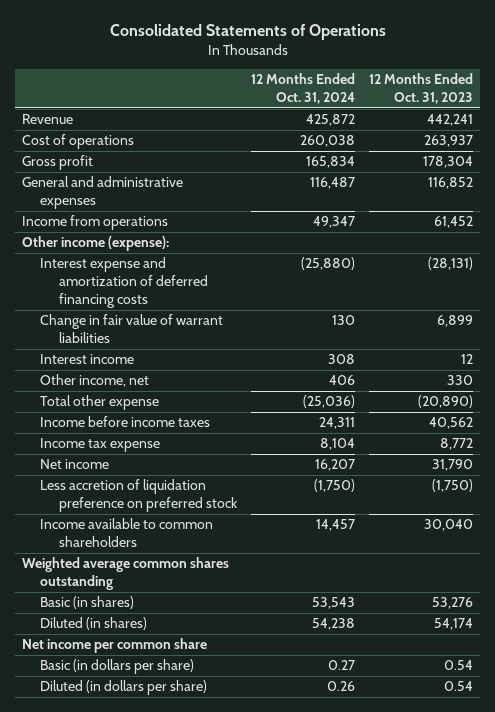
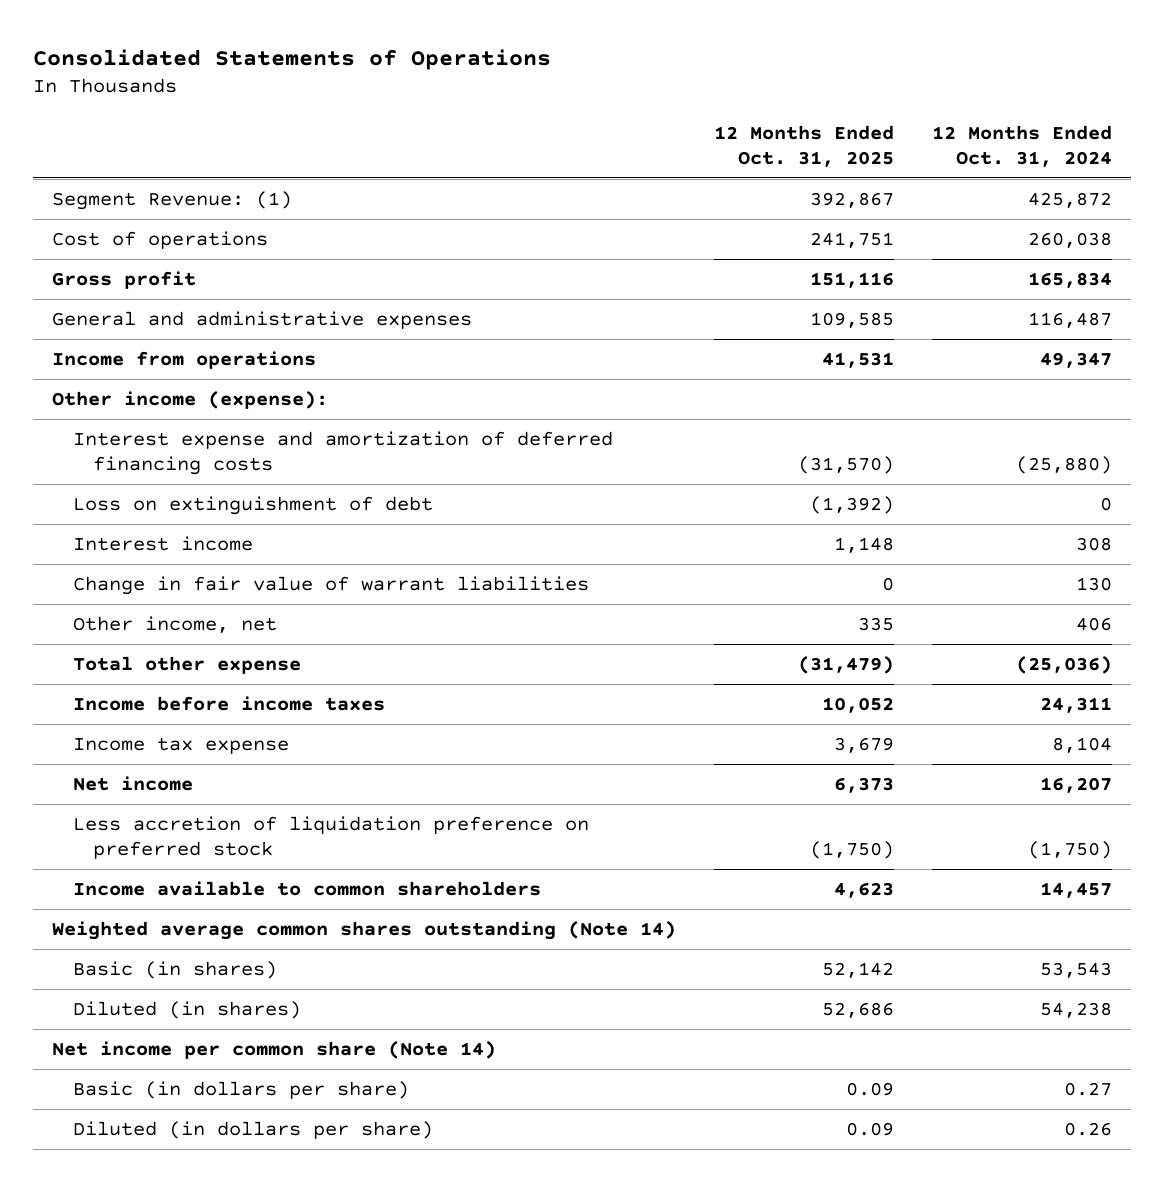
[369,73,474,105] 12 Months Ended Oct. 31, 2023 -> none
none -> [714,124,895,167] 12 Months Ended Oct. 31, 2025
[22,114,74,125] Revenue -> [52,191,293,211] Segment Revenue: (1)
none -> [72,496,433,516] Loss on extinguishment of debt
[40,314,224,344] Change in fair value of warrant liabilities -> [72,576,589,596] Change in fair value of warrant liabilities
[22,557,230,591] Weighted average common shares outstanding -> [52,921,677,941] Weighted average common shares outstanding (Note 14)
[22,638,208,654] Net income per common share -> [52,1041,497,1060] Net income per common share (Note 14)

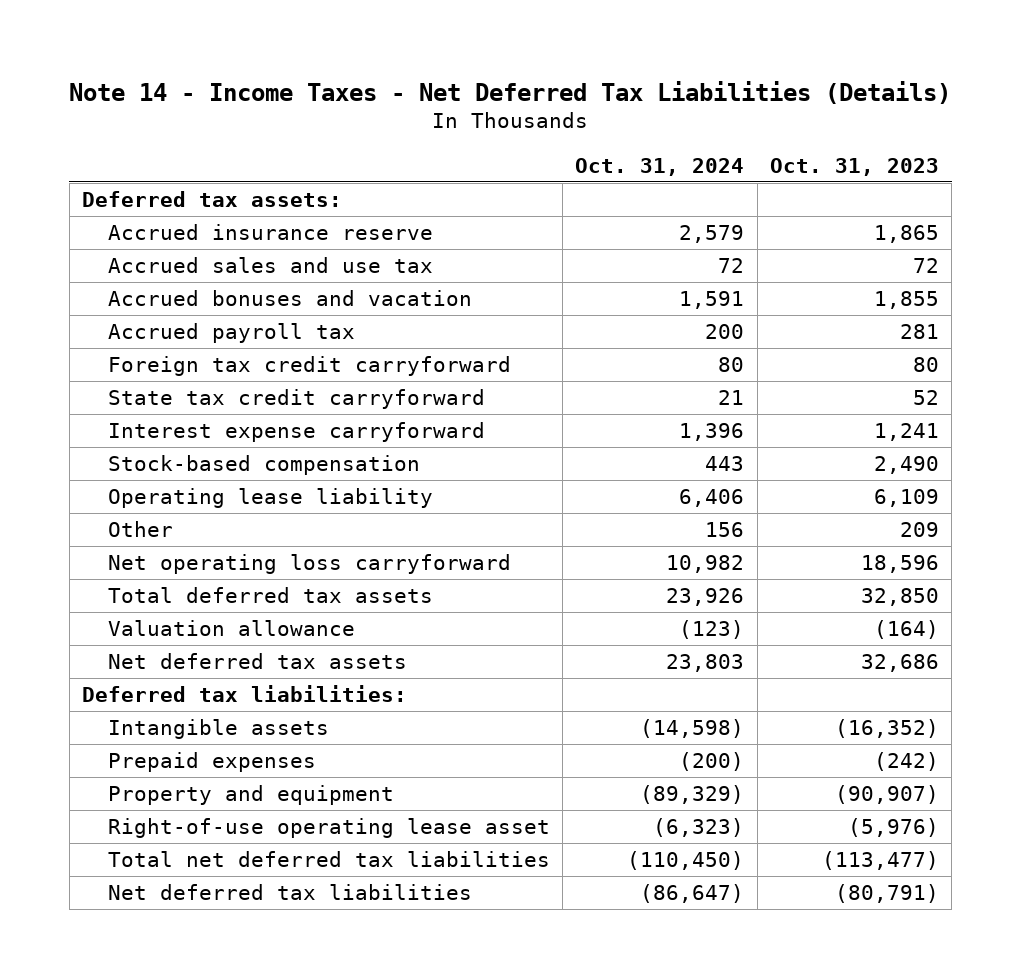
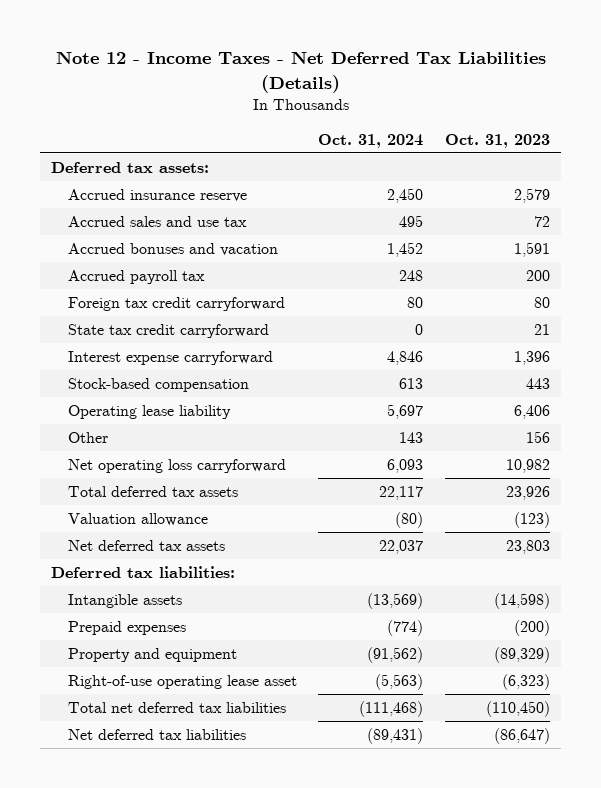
[69,80,952,104] Note 14 - Income Taxes - Net Deferred Tax Liabilities (Details) -> [55,51,546,93] Note 12 - Income Taxes - Net Deferred Tax Liabilities (Details)
[679,224,745,243] 2,579 -> [387,188,424,204] 2,450
[873,224,939,243] 1,865 -> [514,188,551,204] 2,579
[718,257,745,273] 72 -> [399,215,424,228] 495
[679,290,745,309] 1,591 -> [387,242,424,258] 1,452
[873,290,939,309] 1,855 -> [514,242,551,258] 1,591
[705,323,745,339] 200 -> [399,270,424,282] 248
[899,323,939,339] 281 -> [526,270,551,282] 200
[718,389,745,405] 21 -> [415,324,424,336] 0
[912,389,939,405] 52 -> [534,324,551,336] 21
[679,422,745,441] 1,396 -> [387,351,424,366] 4,846
[873,422,939,441] 1,241 -> [514,351,551,366] 1,396
[705,455,745,471] 443 -> [399,378,424,390] 613
[873,455,939,474] 2,490 -> [526,378,551,390] 443
[679,488,745,507] 6,406 -> [387,404,424,420] 5,697
[873,488,939,507] 6,109 -> [514,405,551,420] 6,406
[705,521,745,537] 156 -> [399,432,424,444] 143
[899,521,939,537] 209 -> [526,431,551,444] 156
[666,554,745,573] 10,982 -> [387,459,424,474] 6,093
[860,554,939,573] 18,596 -> [506,459,551,474] 10,982
[666,587,745,606] 23,926 -> [379,486,424,501] 22,117
[860,587,939,606] 32,850 -> [506,486,551,501] 23,926
[679,619,745,639] (123) -> [395,512,424,529] (80)
[873,619,939,639] (164) -> [514,512,551,529] (123)
[666,653,745,672] 23,803 -> [379,540,424,555] 22,037
[860,653,939,672] 32,686 -> [506,540,551,555] 23,803
[640,718,745,738] (14,598) -> [367,593,424,610] (13,569)
[834,718,939,738] (16,352) -> [494,593,551,610] (14,598)
[679,751,745,771] (200) -> [387,620,424,637] (774)
[873,751,939,771] (242) -> [514,620,551,637] (200)
[640,784,745,804] (89,329) -> [367,647,424,664] (91,562)
[834,784,939,804] (90,907) -> [494,647,551,664] (89,329)
[653,817,745,837] (6,323) -> [375,674,424,691] (5,563)
[847,817,939,837] (5,976) -> [502,674,551,691] (6,323)
[627,850,745,870] (110,450) -> [359,701,424,718] (111,468)
[821,850,939,870] (113,477) -> [486,701,551,718] (110,450)
[640,883,745,903] (86,647) -> [367,728,424,745] (89,431)
[834,883,939,903] (80,791) -> [494,728,551,745] (86,647)

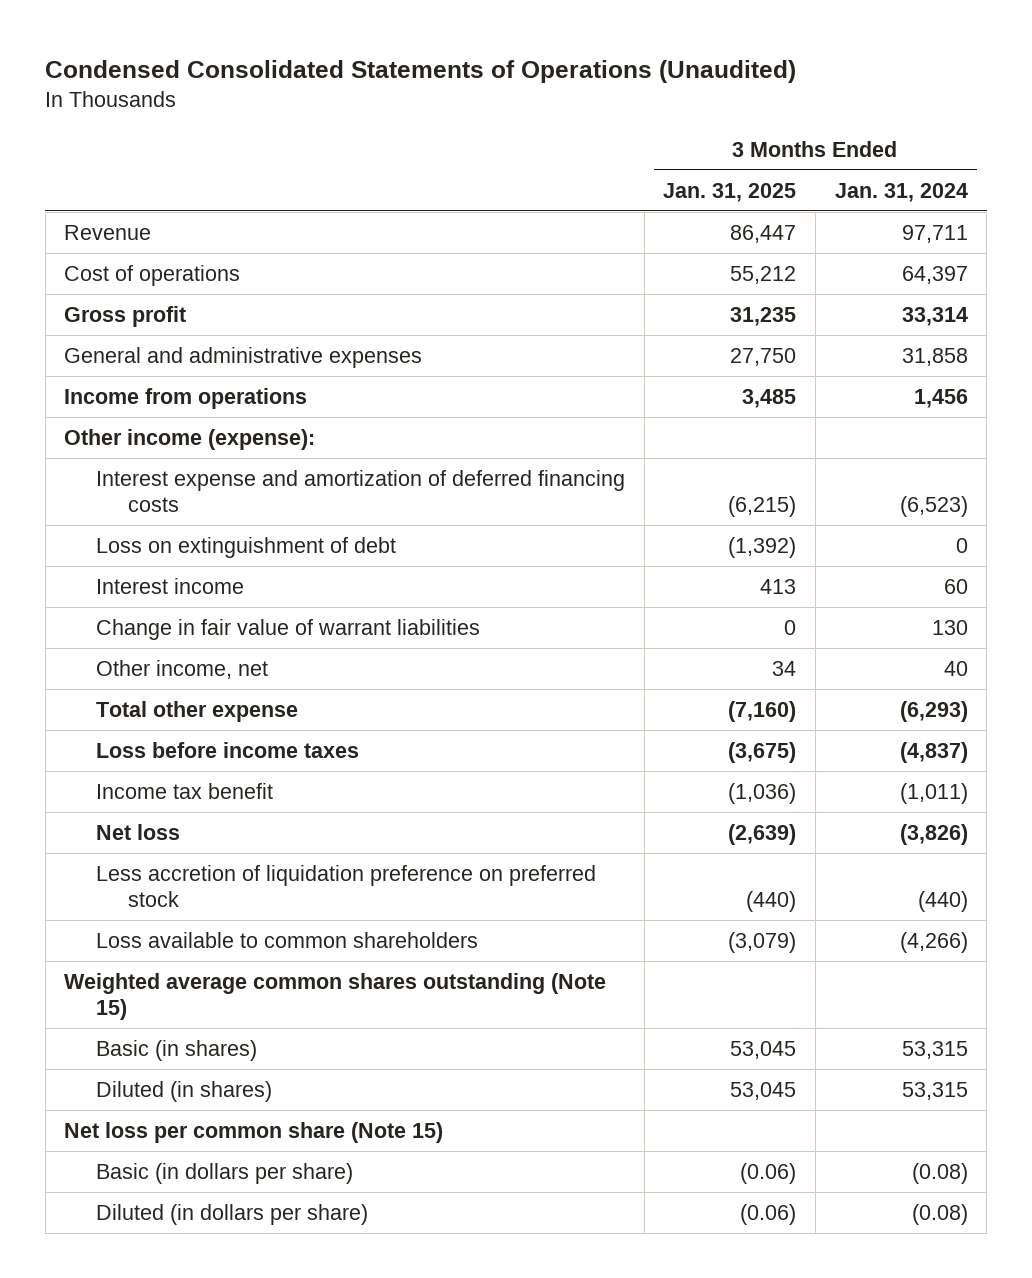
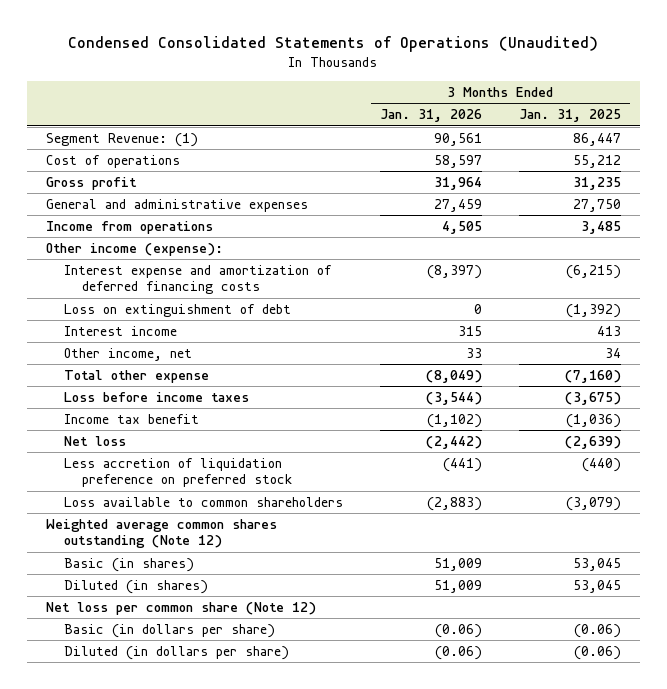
[834,182,968,202] Jan. 31, 2024 -> none
none -> [379,109,482,123] Jan. 31, 2026
[64,224,152,240] Revenue -> [45,132,198,147] Segment Revenue: (1)
[96,618,481,640] Change in fair value of warrant liabilities -> none
[64,972,607,1020] Weighted average common shares outstanding (Note 15) -> [45,518,277,549] Weighted average common shares outstanding (Note 12)
[64,1121,444,1143] Net loss per common share (Note 15) -> [45,601,316,615] Net loss per common share (Note 12)

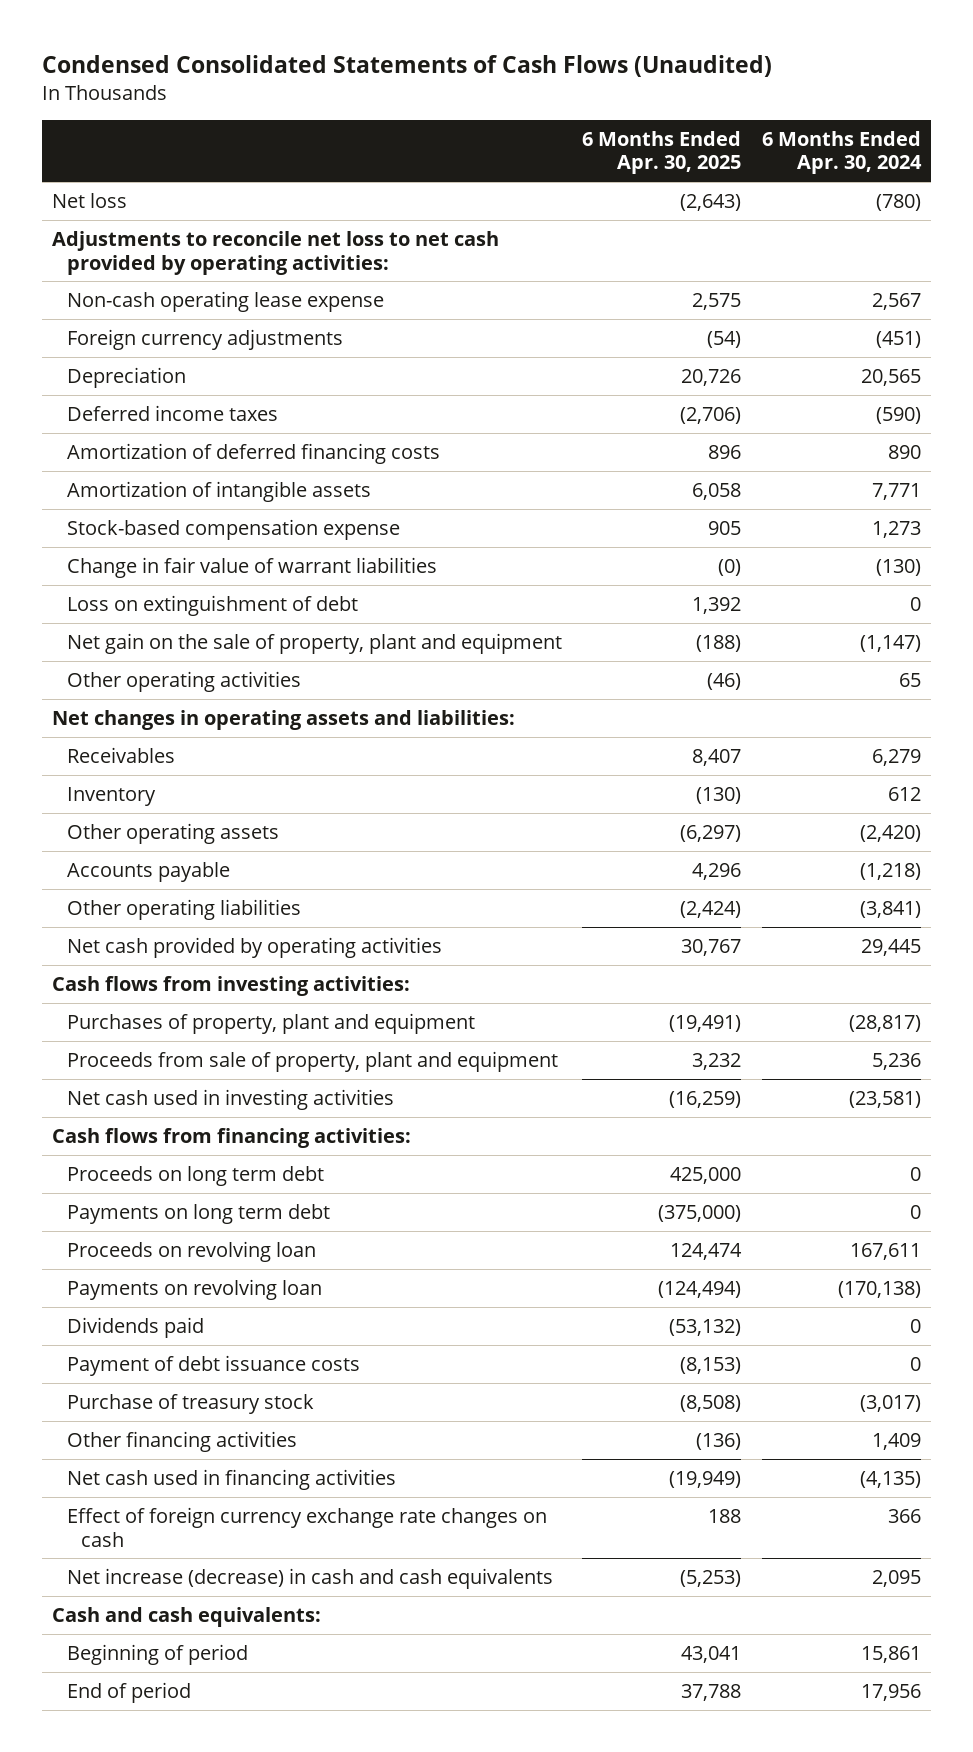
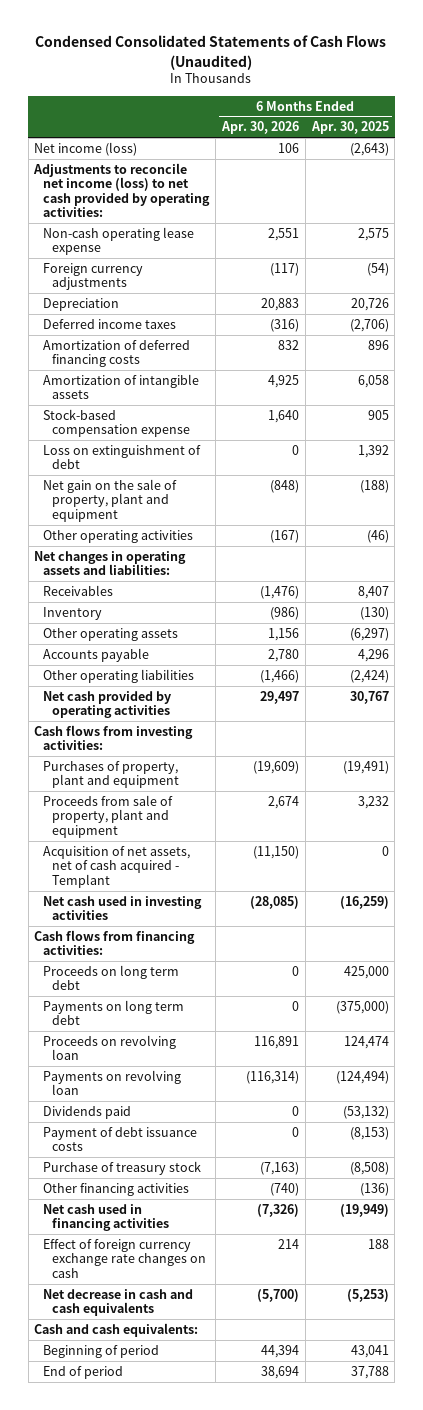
[761,130,922,175] 6 Months Ended Apr. 30, 2024 -> none
none -> [220,121,299,135] Apr. 30, 2026
[52,192,128,208] Net loss -> [34,141,138,156] Net income (loss)
[52,230,500,275] Adjustments to reconcile net loss to net cash provided by operating activities: -> [33,162,211,218] Adjustments to reconcile net income (loss) to net cash provided by operating activities:
[66,556,437,578] Change in fair value of warrant liabilities -> none
none -> [43,845,191,888] Acquisition of net assets, net of cash acquired - Templant
[66,1567,553,1589] Net increase (decrease) in cash and cash equivalents -> [43,1288,194,1317] Net decrease in cash and cash equivalents

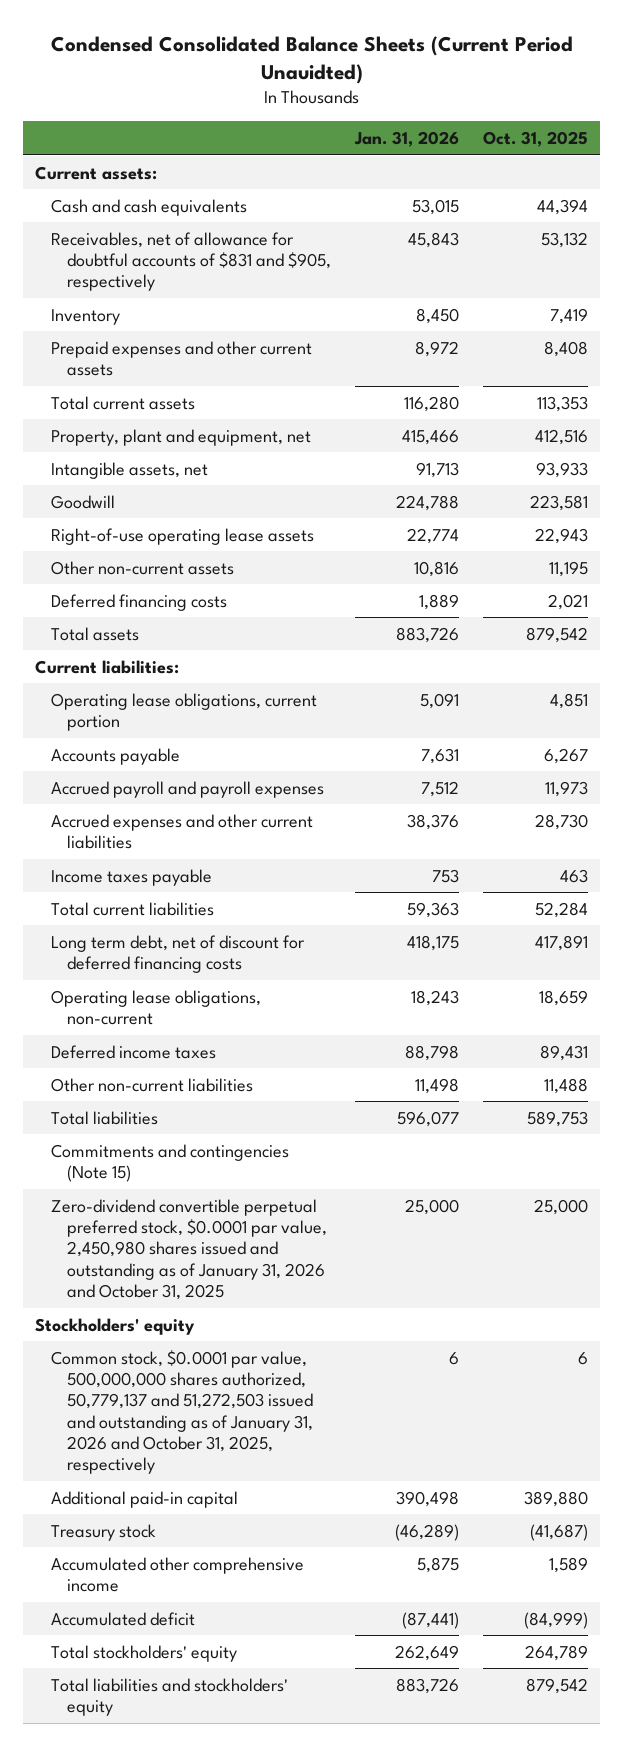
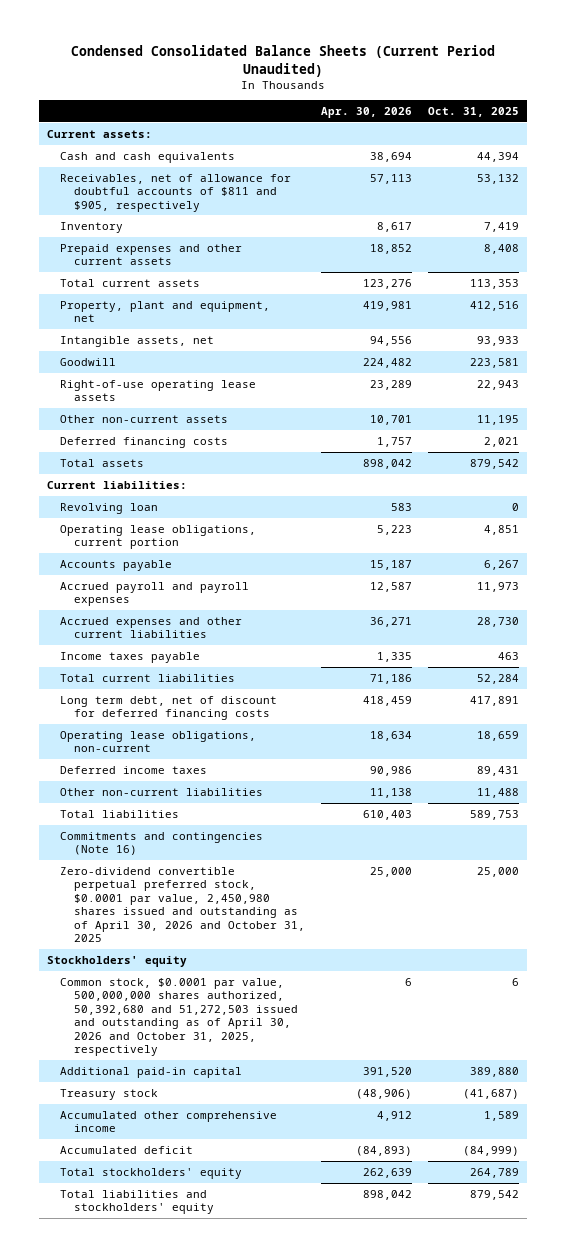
[50,35,573,84] Condensed Consolidated Balance Sheets (Current Period Unauidted) -> [70,45,495,77] Condensed Consolidated Balance Sheets (Current Period Unaudited)
[354,131,460,148] Jan. 31, 2026 -> none
none -> [321,106,413,118] Apr. 30, 2026
[50,231,332,292] Receivables, net of allowance for doubtful accounts of $831 and $905, respectively -> [60,173,292,212] Receivables, net of allowance for doubtful accounts of $811 and $905, respectively
none -> [60,502,159,514] Revolving loan
[50,1143,289,1183] Commitments and contingencies (Note 15) -> [60,831,264,856] Commitments and contingencies (Note 16)
[50,1198,328,1300] Zero-dividend convertible perpetual preferred stock, $0.0001 par value, 2,450,980 shares issued and outstanding as of January 31, 2026 and October 31, 2025 -> [60,866,306,942] Zero-dividend convertible perpetual preferred stock, $0.0001 par value, 2,450,980 shares issued and outstanding as of April 30, 2026 and October 31, 2025
[50,1349,314,1475] Common stock, $0.0001 par value, 500,000,000 shares authorized, 50,779,137 and 51,272,503 issued and outstanding as of January 31, 2026 and October 31, 2025, respectively -> [60,977,299,1056] Common stock, $0.0001 par value, 500,000,000 shares authorized, 50,392,680 and 51,272,503 issued and outstanding as of April 30, 2026 and October 31, 2025, respectively

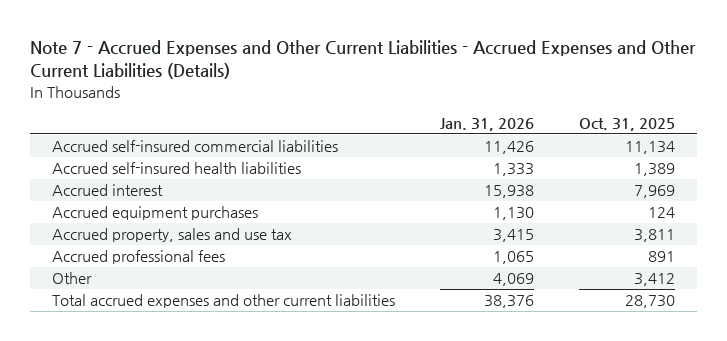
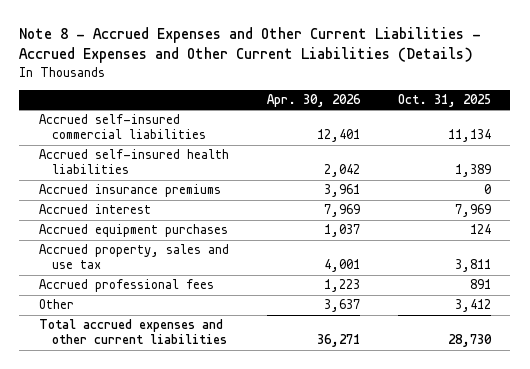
[30,40,697,80] Note 7 - Accrued Expenses and Other Current Liabilities - Accrued Expenses and Other Current Liabilities (Details) -> [19,27,482,64] Note 8 - Accrued Expenses and Other Current Liabilities - Accrued Expenses and Other Current Liabilities (Details)
[440,117,535,131] Jan. 31, 2026 -> none
none -> [266,93,361,107] Apr. 30, 2026
none -> [38,184,221,198] Accrued insurance premiums

